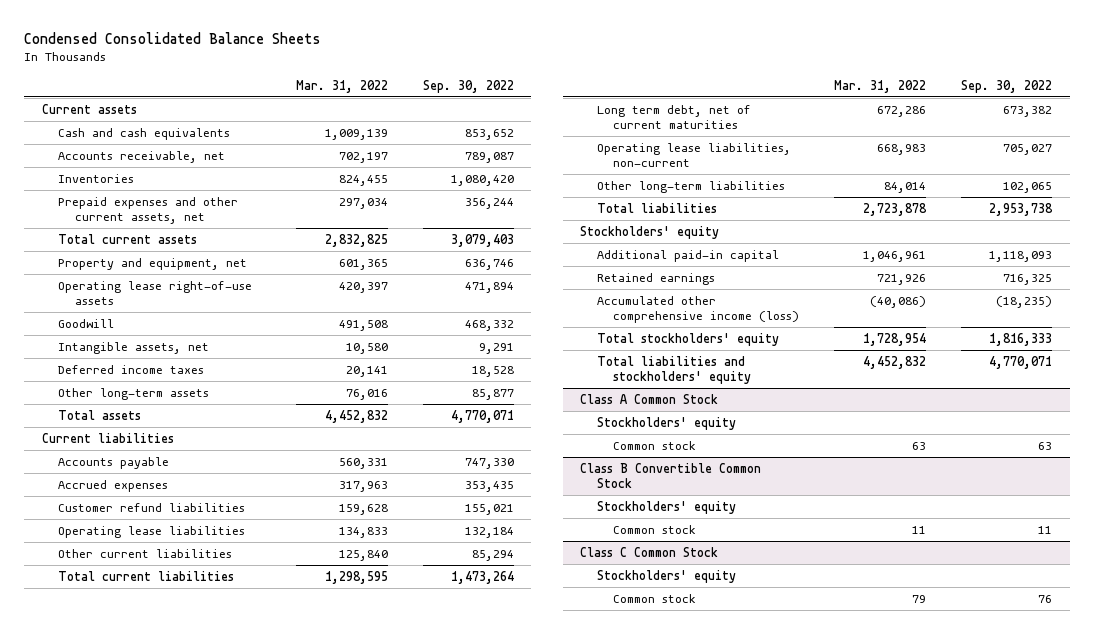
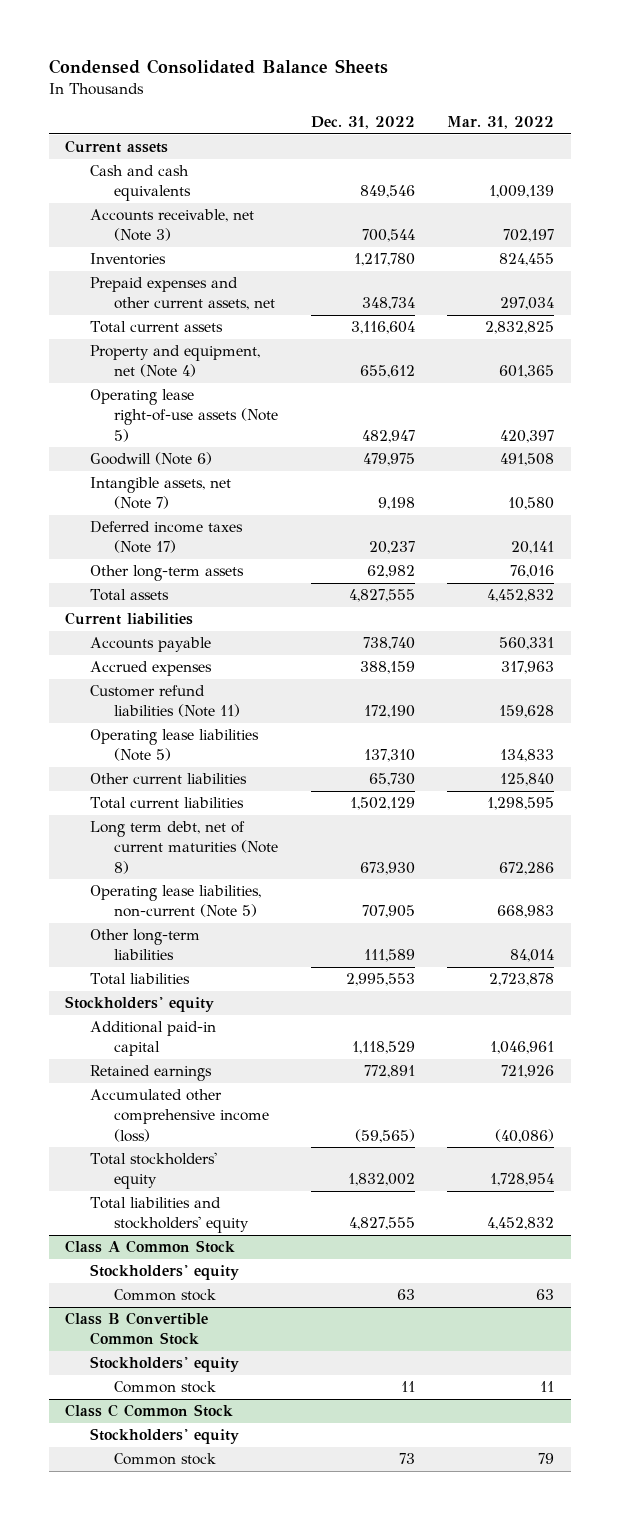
[422,79,514,93] Sep. 30, 2022 -> none
none -> [310,116,415,130] Dec. 31, 2022
[58,150,226,163] Accounts receivable, net -> [89,209,254,242] Accounts receivable, net (Note 3)
[58,257,248,270] Property and equipment, net -> [89,345,260,378] Property and equipment, net (Note 4)
[58,280,253,305] Operating lease right-of-use assets -> [89,389,278,442] Operating lease right-of-use assets (Note 5)
[58,318,115,328] Goodwill -> [89,452,212,466] Goodwill (Note 6)
[58,341,210,354] Intangible assets, net -> [89,477,231,510] Intangible assets, net (Note 7)
[58,364,205,374] Deferred income taxes -> [89,521,243,554] Deferred income taxes (Note 17)
[58,502,246,512] Customer refund liabilities -> [89,685,240,718] Customer refund liabilities (Note 11)
[58,525,246,538] Operating lease liabilities -> [89,729,259,762] Operating lease liabilities (Note 5)
[596,104,751,129] Long term debt, net of current maturities -> [89,821,278,874] Long term debt, net of current maturities (Note 8)
[596,142,791,167] Operating lease liabilities, non-current -> [89,885,261,918] Operating lease liabilities, non-current (Note 5)

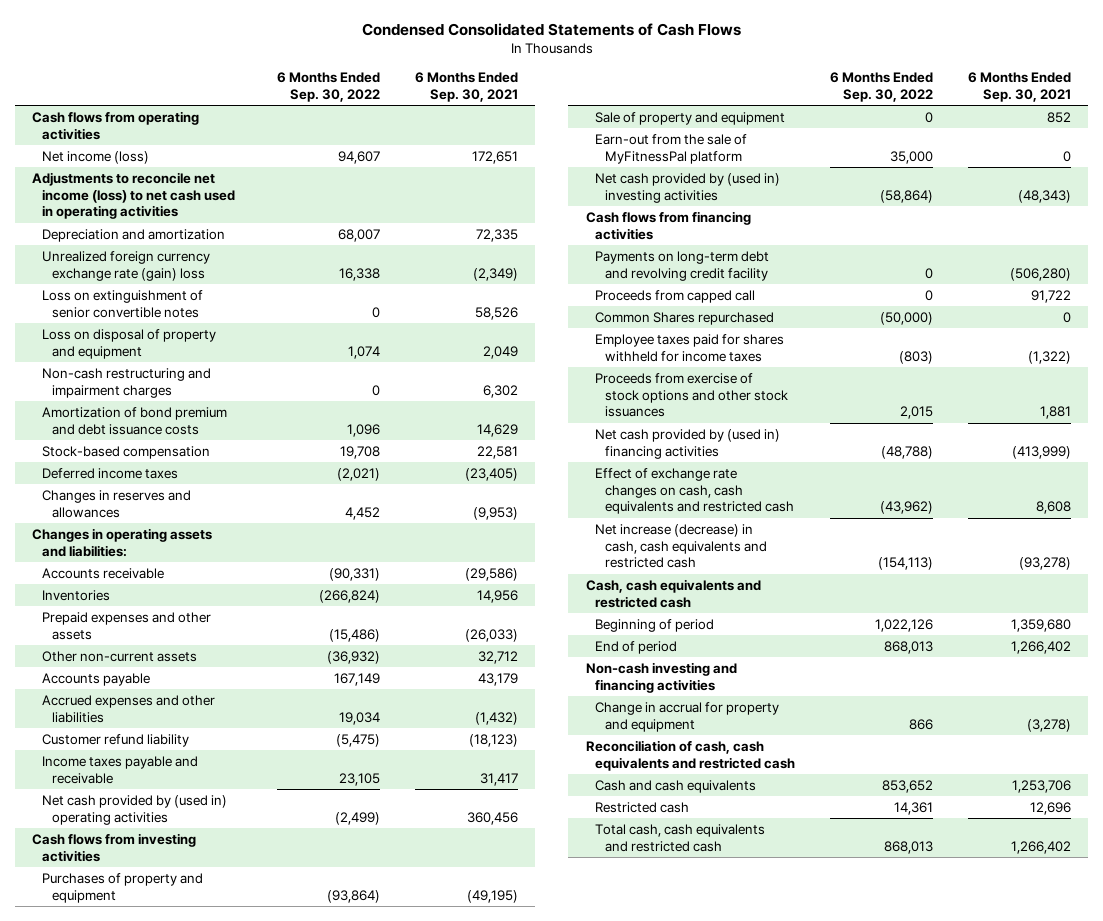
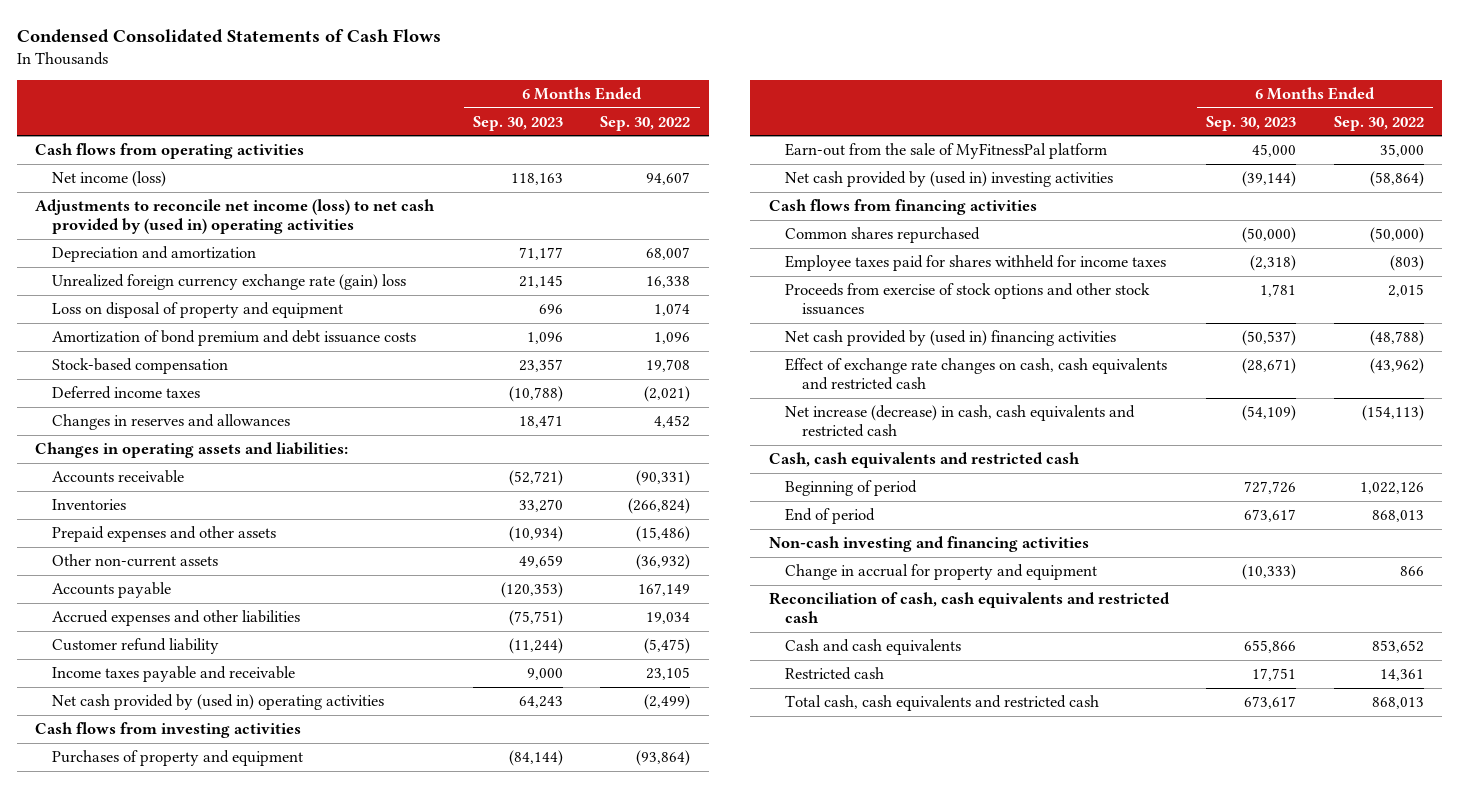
[414,72,518,103] 6 Months Ended Sep. 30, 2021 -> none
none -> [472,115,563,131] Sep. 30, 2023
[32,171,235,220] Adjustments to reconcile net income (loss) to net cash used in operating activities -> [35,199,436,235] Adjustments to reconcile net income (loss) to net cash provided by (used in) operating activities
[41,289,203,318] Loss on extinguishment of senior convertible notes -> none
[41,367,211,398] Non-cash restructuring and impairment charges -> none
[595,111,786,125] Sale of property and equipment -> none
[595,250,770,281] Payments on long-term debt and revolving credit facility -> none
[595,289,756,303] Proceeds from capped call -> none
[595,311,775,325] Common Shares repurchased -> [785,227,981,244] Common shares repurchased

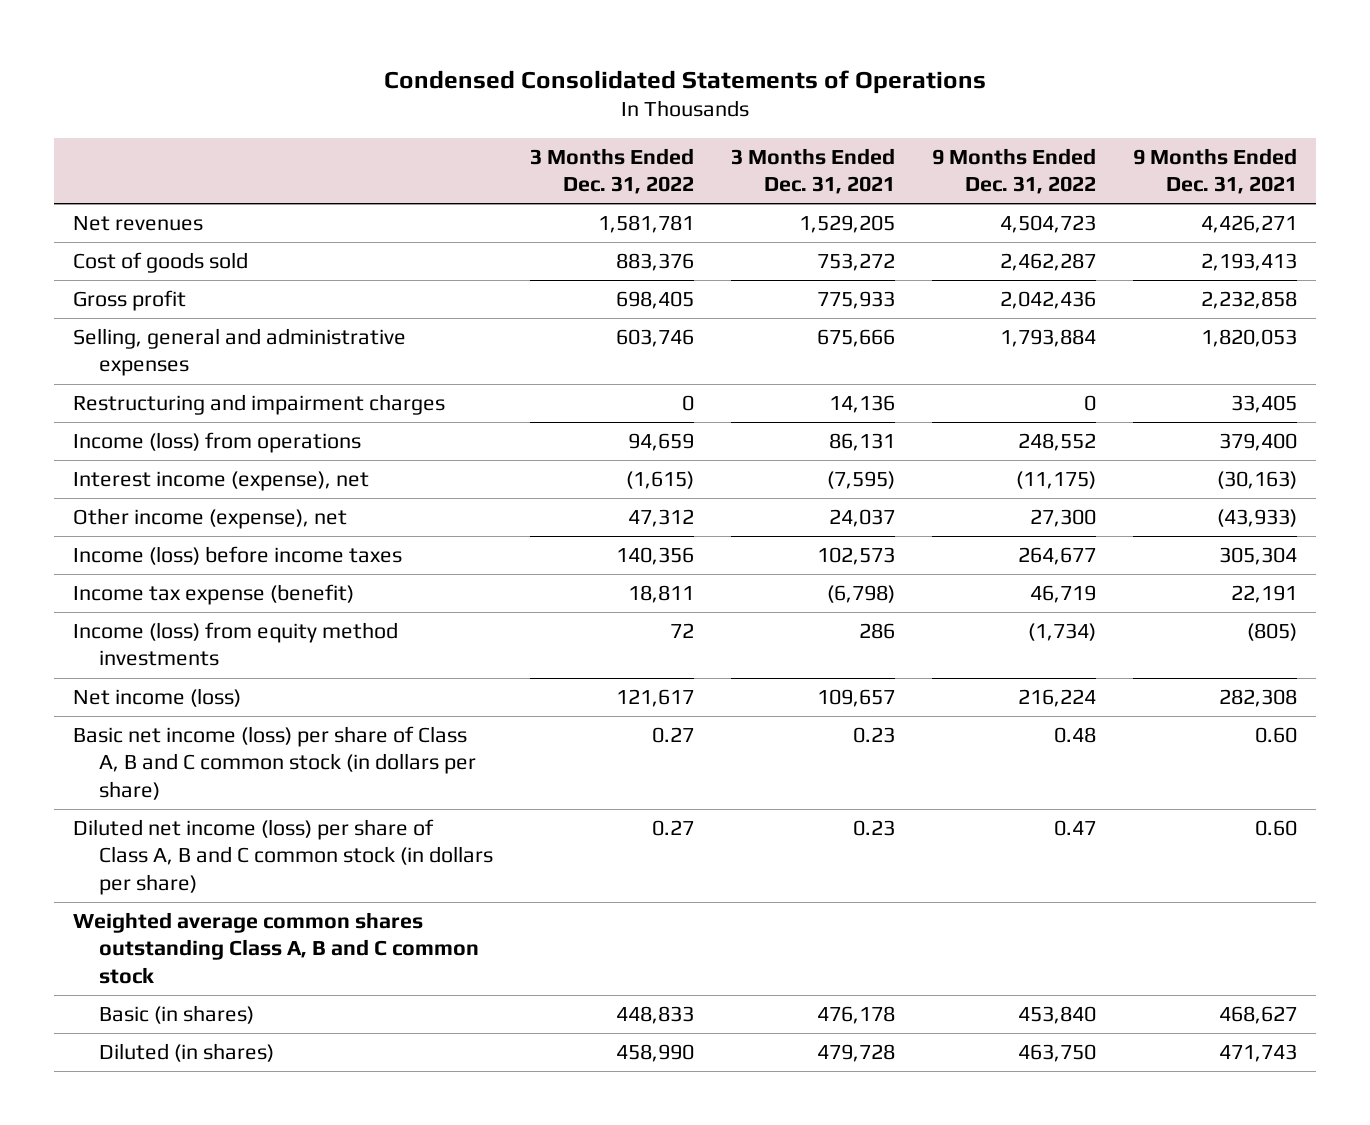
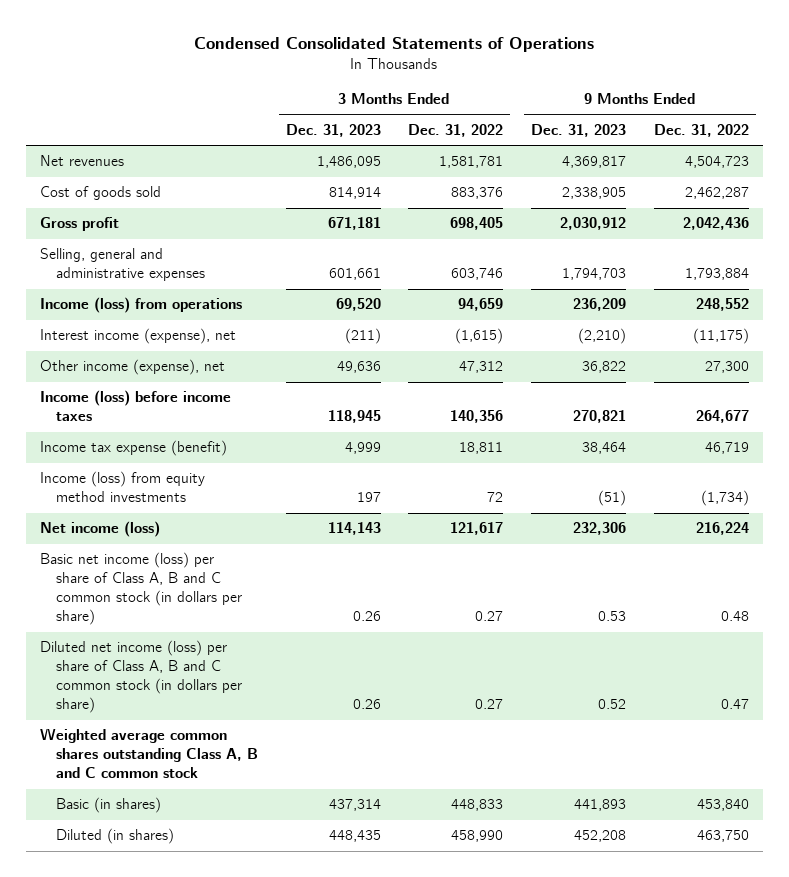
[731,147,896,195] 3 Months Ended Dec. 31, 2021 -> none
[1133,147,1298,195] 9 Months Ended Dec. 31, 2021 -> none
none -> [285,123,381,137] Dec. 31, 2023
none -> [531,123,627,137] Dec. 31, 2023
[73,394,446,416] Restructuring and impairment charges -> none

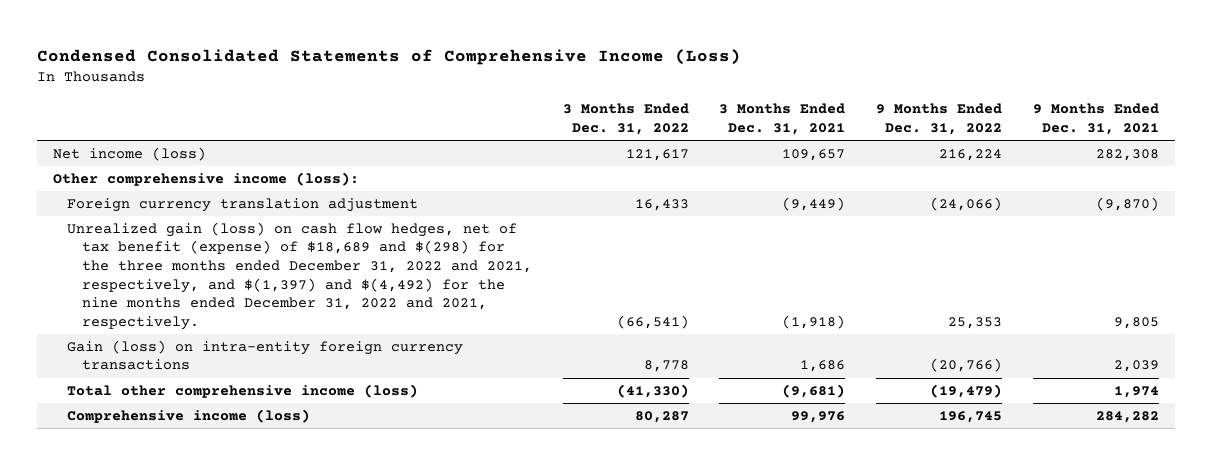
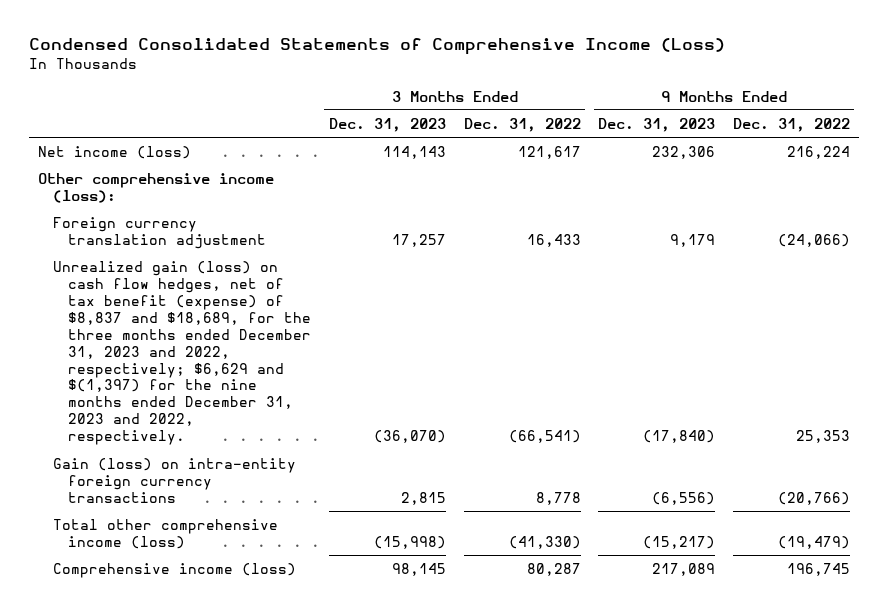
[719,103,846,135] 3 Months Ended Dec. 31, 2021 -> none
[1033,103,1160,135] 9 Months Ended Dec. 31, 2021 -> none
none -> [328,117,446,132] Dec. 31, 2023
none -> [598,117,716,132] Dec. 31, 2023
[67,221,532,330] Unrealized gain (loss) on cash flow hedges, net of tax benefit (expense) of $18,689 and $(298) for the three months ended December 31, 2022 and 2021, respectively, and $(1,397) and $(4,492) for the nine months ended December 31, 2022 and 2021, respectively. -> [52,260,312,446] Unrealized gain (loss) on cash flow hedges, net of tax benefit (expense) of $8,837 and $18,689, for the three months ended December 31, 2023 and 2022, respectively; $6,629 and $(1,397) for the nine months ended December 31, 2023 and 2022, respectively.

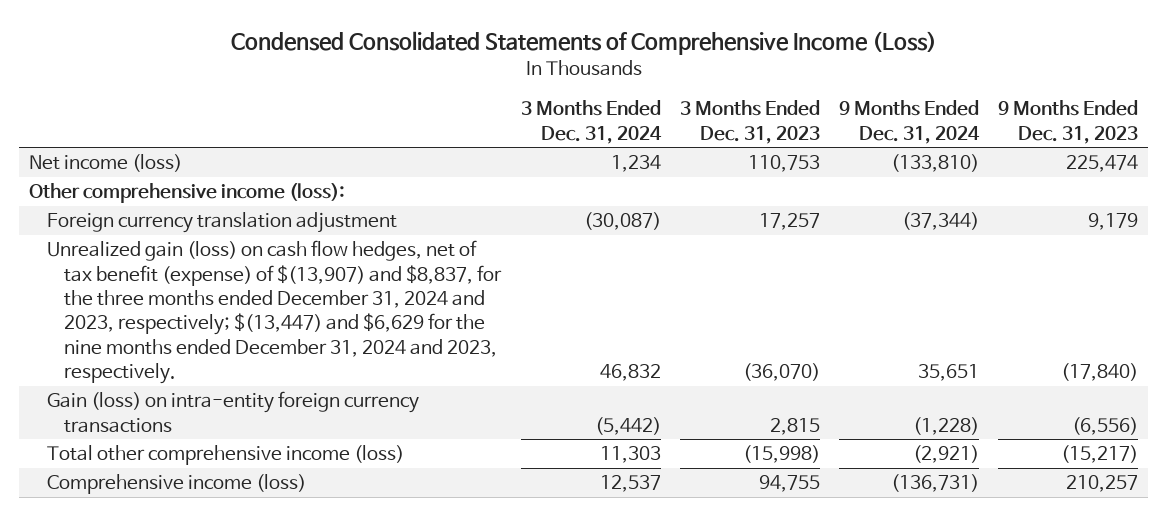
[463,117,581,132] Dec. 31, 2022 -> none
[732,117,850,132] Dec. 31, 2022 -> none
none -> [520,100,662,144] 3 Months Ended Dec. 31, 2024
none -> [839,100,981,144] 9 Months Ended Dec. 31, 2024
[382,145,446,159] 114,143 -> [747,155,820,173] 110,753
[652,145,716,159] 232,306 -> [1066,155,1139,173] 225,474
[52,260,312,446] Unrealized gain (loss) on cash flow hedges, net of tax benefit (expense) of $8,837 and $18,689, for the three months ended December 31, 2023 and 2022, respectively; $6,629 and $(1,397) for the nine months ended December 31, 2023 and 2022, respectively. -> [46,240,503,384] Unrealized gain (loss) on cash flow hedges, net of tax benefit (expense) of $(13,907) and $8,837, for the three months ended December 31, 2024 and 2023, respectively; $(13,447) and $6,629 for the nine months ended December 31, 2024 and 2023, respectively.
[391,562,446,576] 98,145 -> [758,475,820,493] 94,755
[652,562,716,576] 217,089 -> [1066,475,1139,493] 210,257

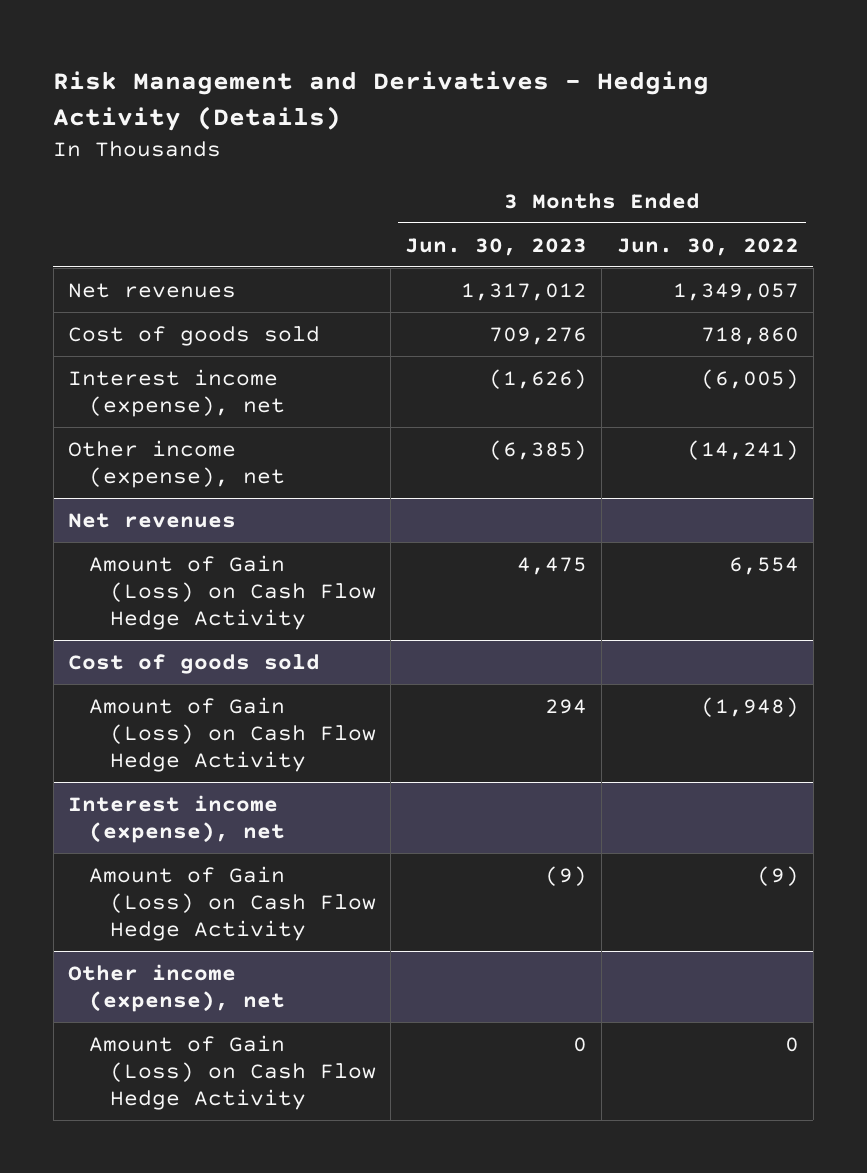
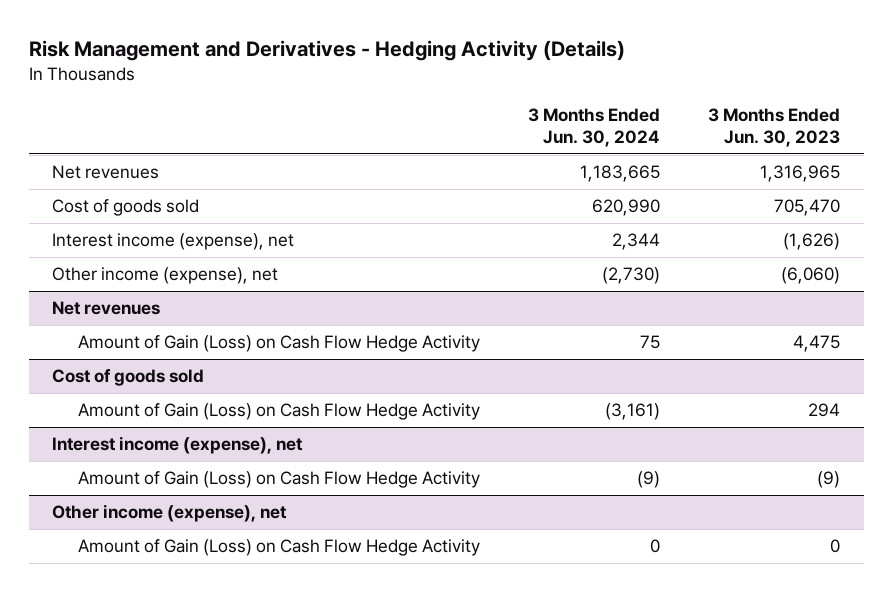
[616,237,799,256] Jun. 30, 2022 -> none
none -> [528,107,661,147] 3 Months Ended Jun. 30, 2024
[461,282,588,301] 1,317,012 -> [759,165,840,183] 1,316,965
[489,326,588,345] 709,276 -> [773,199,840,217] 705,470
[489,439,588,460] (6,385) -> [780,267,840,285] (6,060)

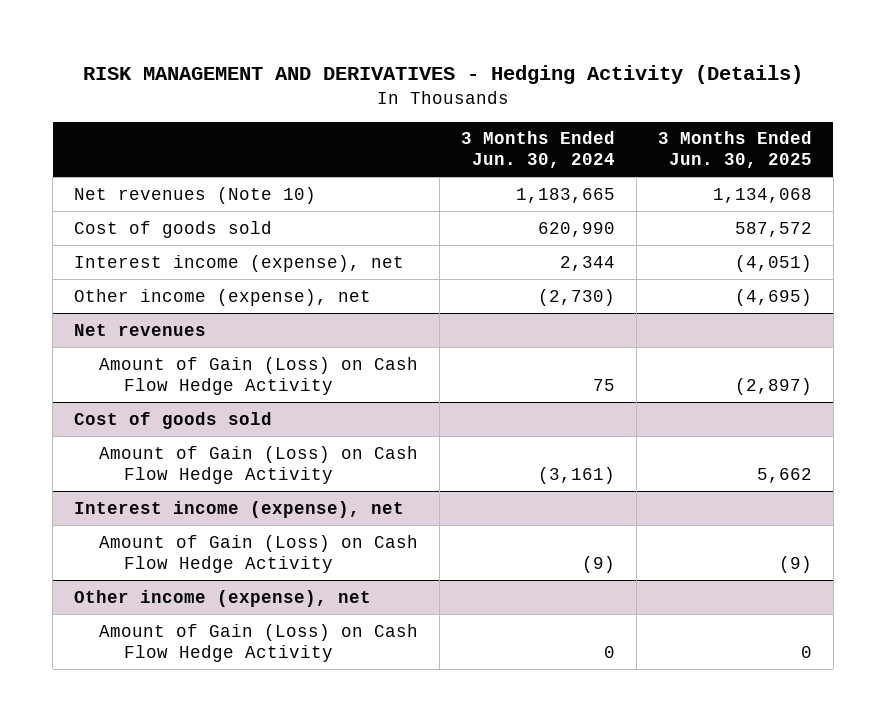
[28,39,625,61] Risk Management and Derivatives - Hedging Activity (Details) -> [82,65,803,85] RISK MANAGEMENT AND DERIVATIVES - Hedging Activity (Details)
[707,107,840,147] 3 Months Ended Jun. 30, 2023 -> none
none -> [657,131,812,169] 3 Months Ended Jun. 30, 2025
[52,165,160,180] Net revenues -> [74,186,317,204] Net revenues (Note 10)

